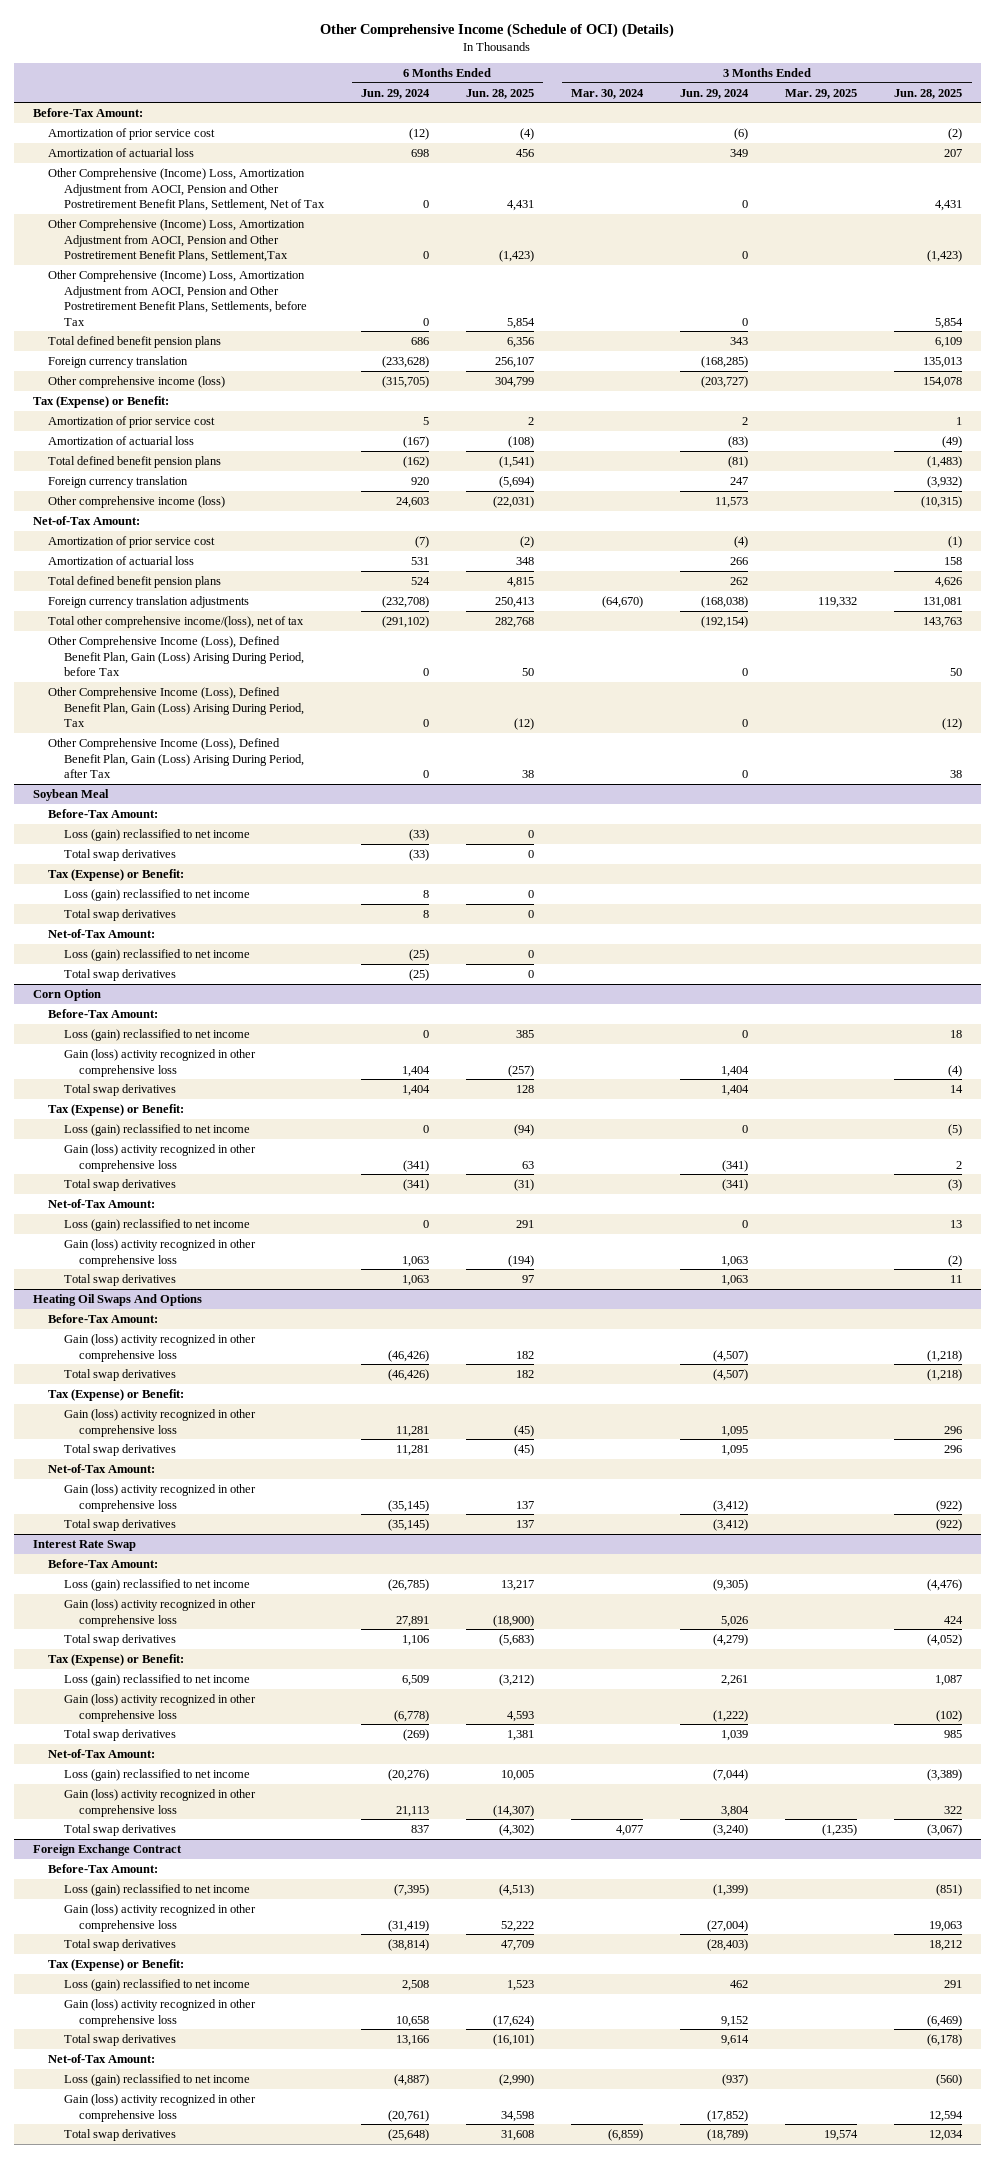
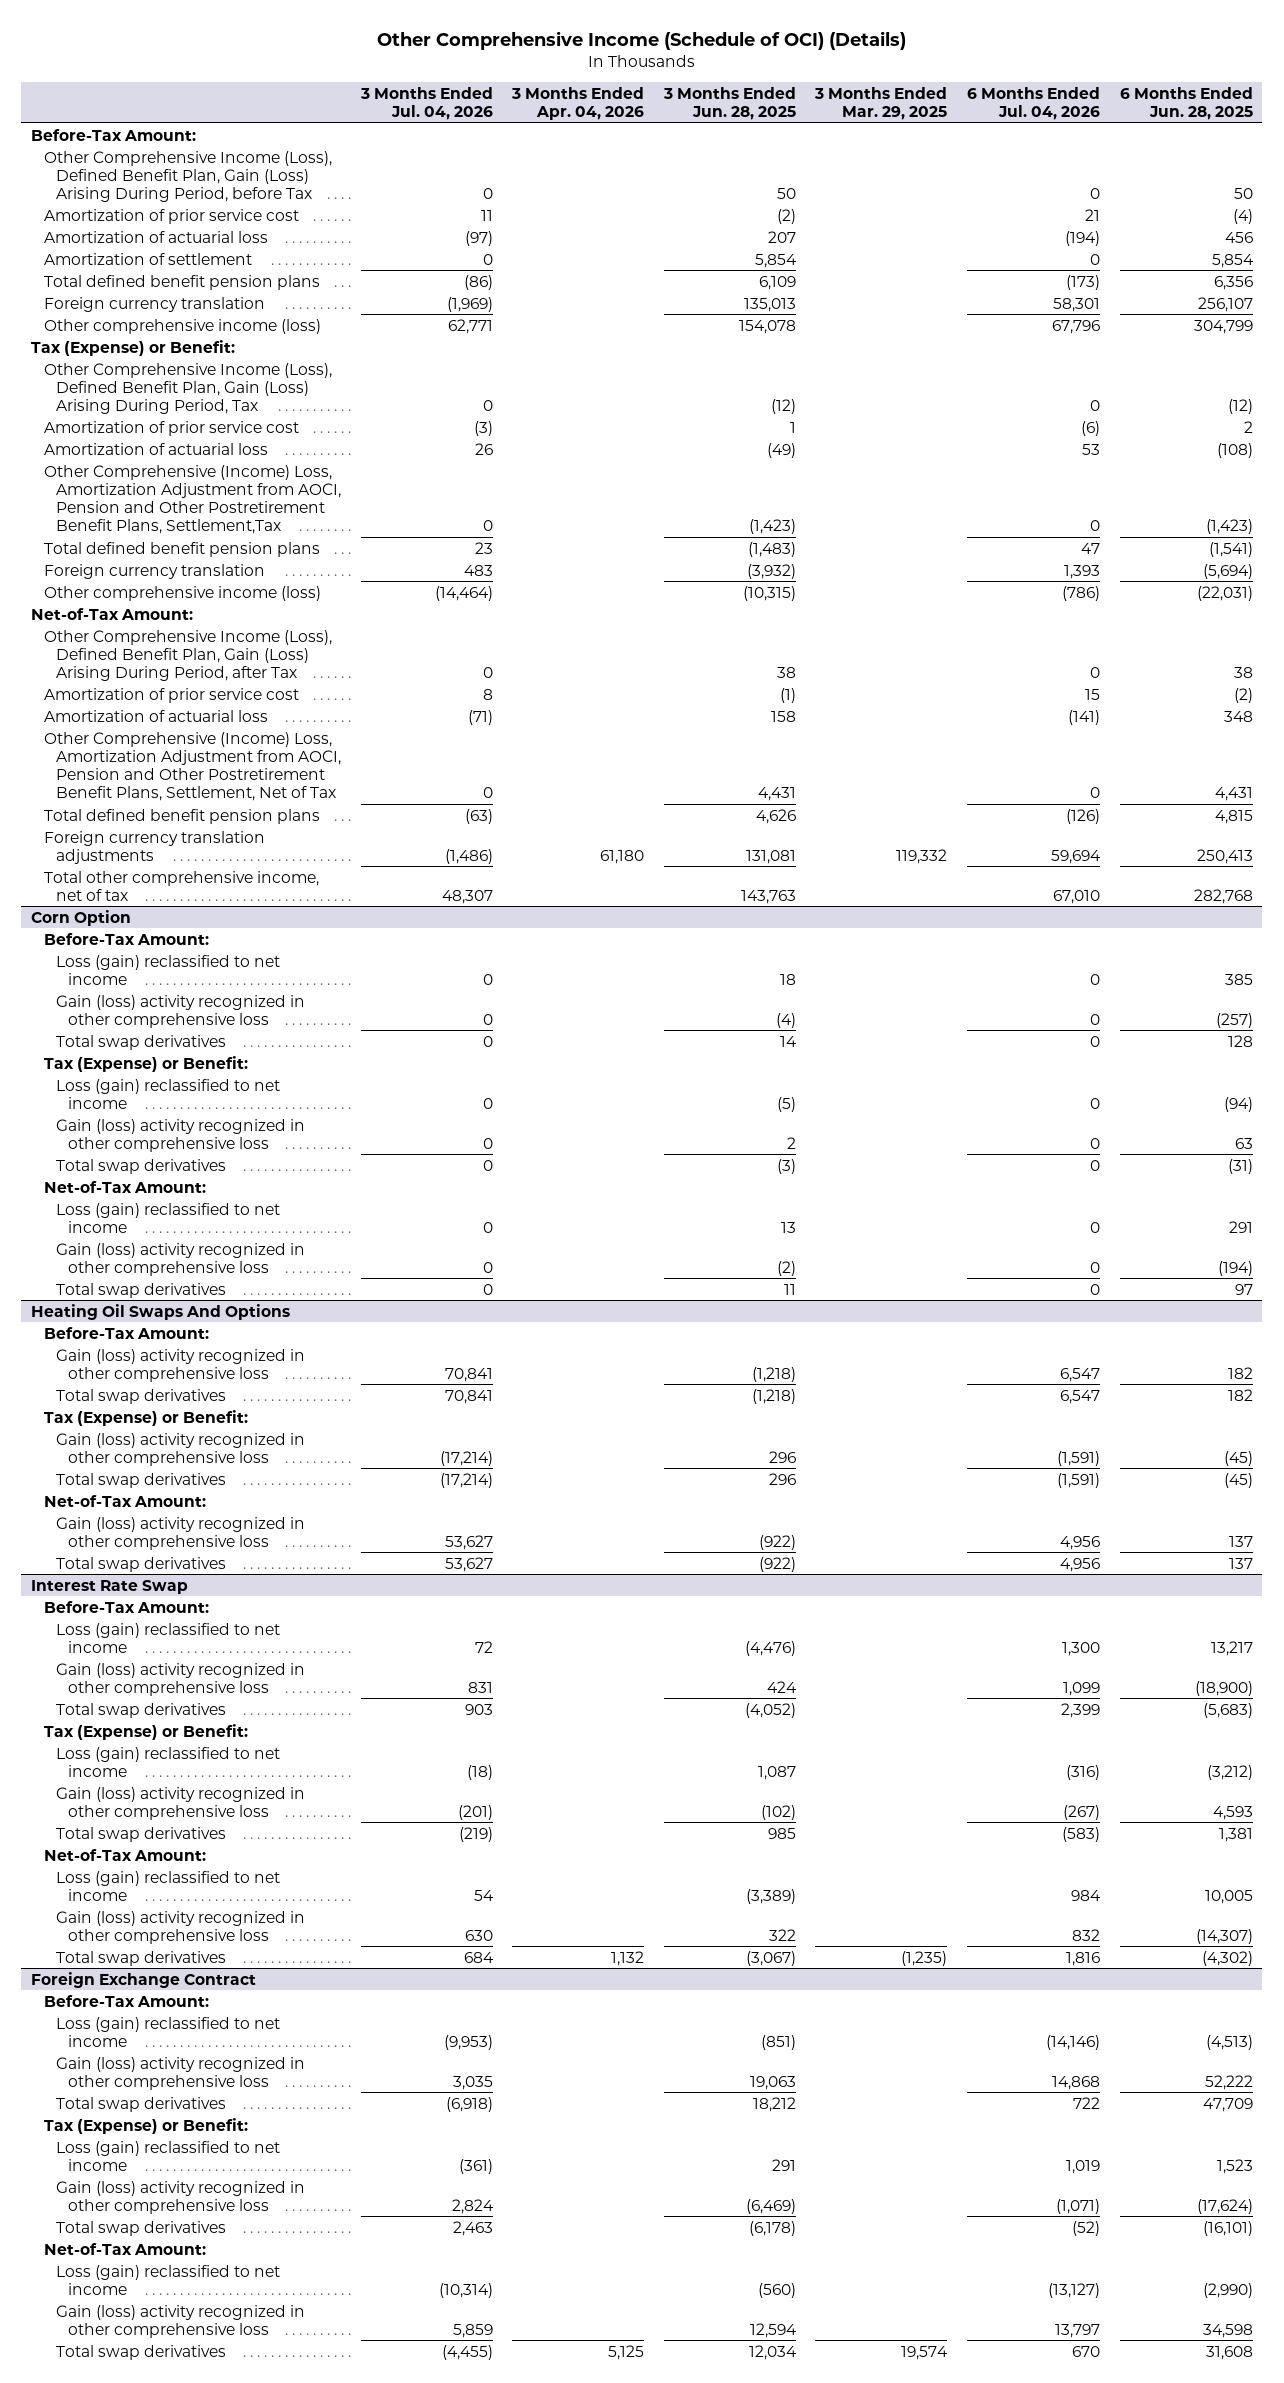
[360,88,430,99] Jun. 29, 2024 -> none
[571,88,645,99] Mar. 30, 2024 -> none
[680,88,750,99] Jun. 29, 2024 -> none
none -> [359,86,493,120] 3 Months Ended Jul. 04, 2026
none -> [511,86,645,120] 3 Months Ended Apr. 04, 2026
none -> [967,86,1101,120] 6 Months Ended Jul. 04, 2026
[48,635,304,677] Other Comprehensive Income (Loss), Defined Benefit Plan, Gain (Loss) Arising During Period, before Tax -> [43,150,332,202] Other Comprehensive Income (Loss), Defined Benefit Plan, Gain (Loss) Arising During Period, before Tax
[48,269,307,326] Other Comprehensive (Income) Loss, Amortization Adjustment from AOCI, Pension and Other Postretirement Benefit Plans, Settlements, before Tax -> [43,252,252,265] Amortization of settlement
[48,686,304,728] Other Comprehensive Income (Loss), Defined Benefit Plan, Gain (Loss) Arising During Period, Tax -> [43,362,332,414] Other Comprehensive Income (Loss), Defined Benefit Plan, Gain (Loss) Arising During Period, Tax
[48,218,306,263] Other Comprehensive (Income) Loss, Amortization Adjustment from AOCI, Pension and Other Postretirement Benefit Plans, Settlement,Tax -> [43,464,341,534] Other Comprehensive (Income) Loss, Amortization Adjustment from AOCI, Pension and Other Postretirement Benefit Plans, Settlement,Tax
[48,737,304,779] Other Comprehensive Income (Loss), Defined Benefit Plan, Gain (Loss) Arising During Period, after Tax -> [43,629,332,681] Other Comprehensive Income (Loss), Defined Benefit Plan, Gain (Loss) Arising During Period, after Tax
[48,167,325,212] Other Comprehensive (Income) Loss, Amortization Adjustment from AOCI, Pension and Other Postretirement Benefit Plans, Settlement, Net of Tax -> [43,731,341,801] Other Comprehensive (Income) Loss, Amortization Adjustment from AOCI, Pension and Other Postretirement Benefit Plans, Settlement, Net of Tax
[32,788,109,801] Soybean Meal -> none
[48,808,159,818] Before-Tax Amount: -> none
[63,828,250,841] Loss (gain) reclassified to net income -> none
[63,848,176,861] Total swap derivatives -> none
[48,868,185,881] Tax (Expense) or Benefit: -> none
[63,888,250,901] Loss (gain) reclassified to net income -> none
[63,908,176,921] Total swap derivatives -> none
[48,928,156,938] Net-of-Tax Amount: -> none
[63,948,250,961] Loss (gain) reclassified to net income -> none
[63,968,176,981] Total swap derivatives -> none
[48,615,305,628] Total other comprehensive income/(loss), net of tax -> [43,870,319,901] Total other comprehensive income, net of tax

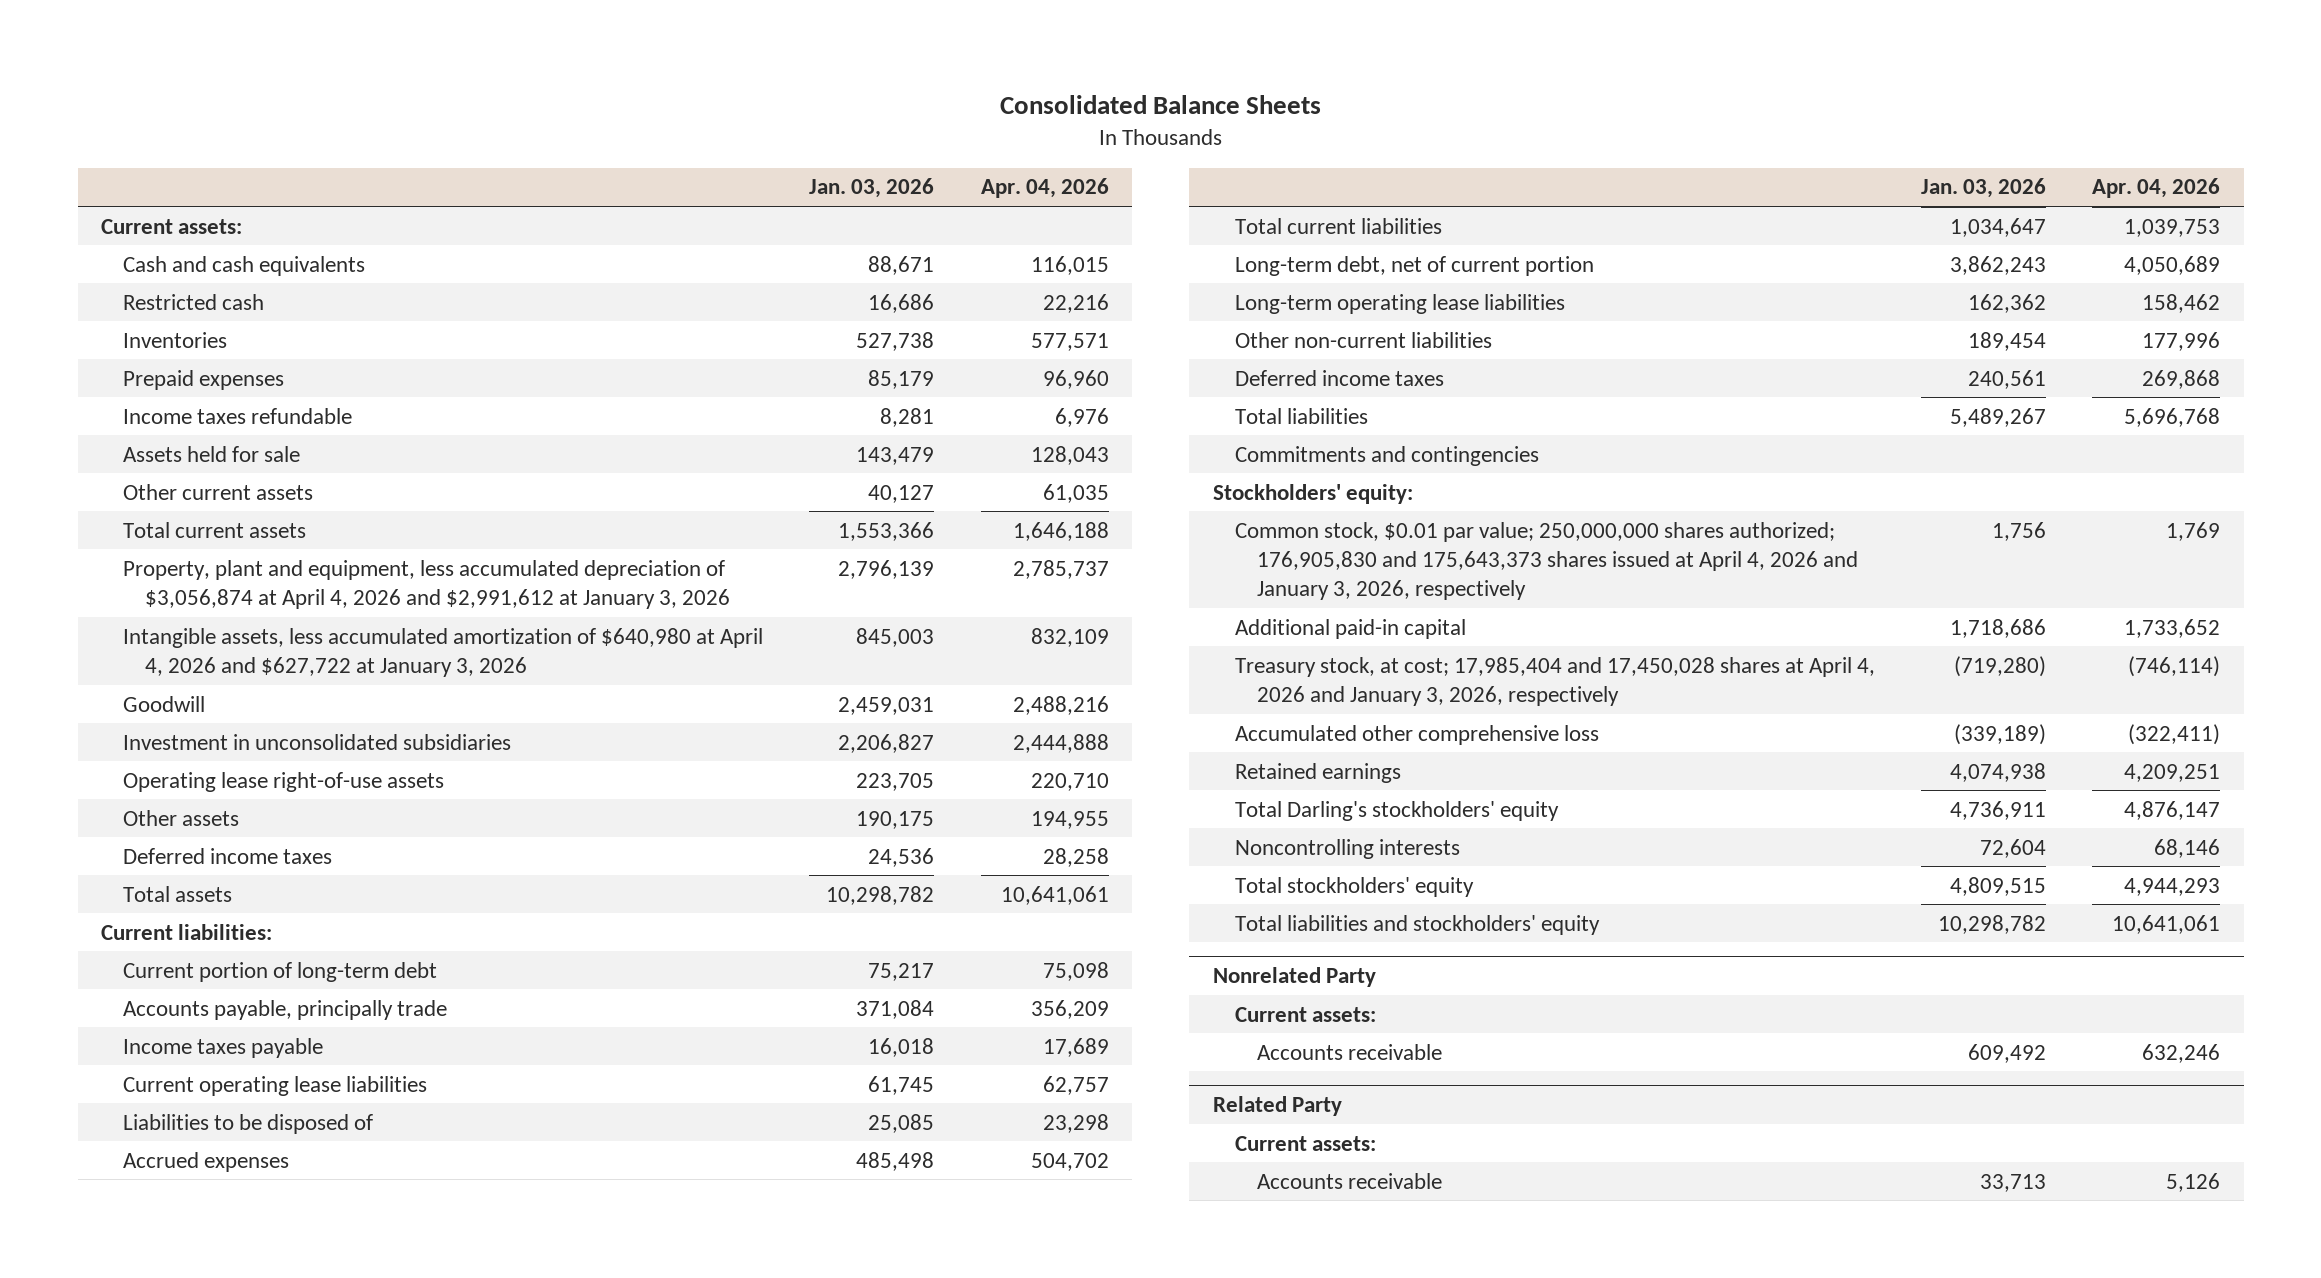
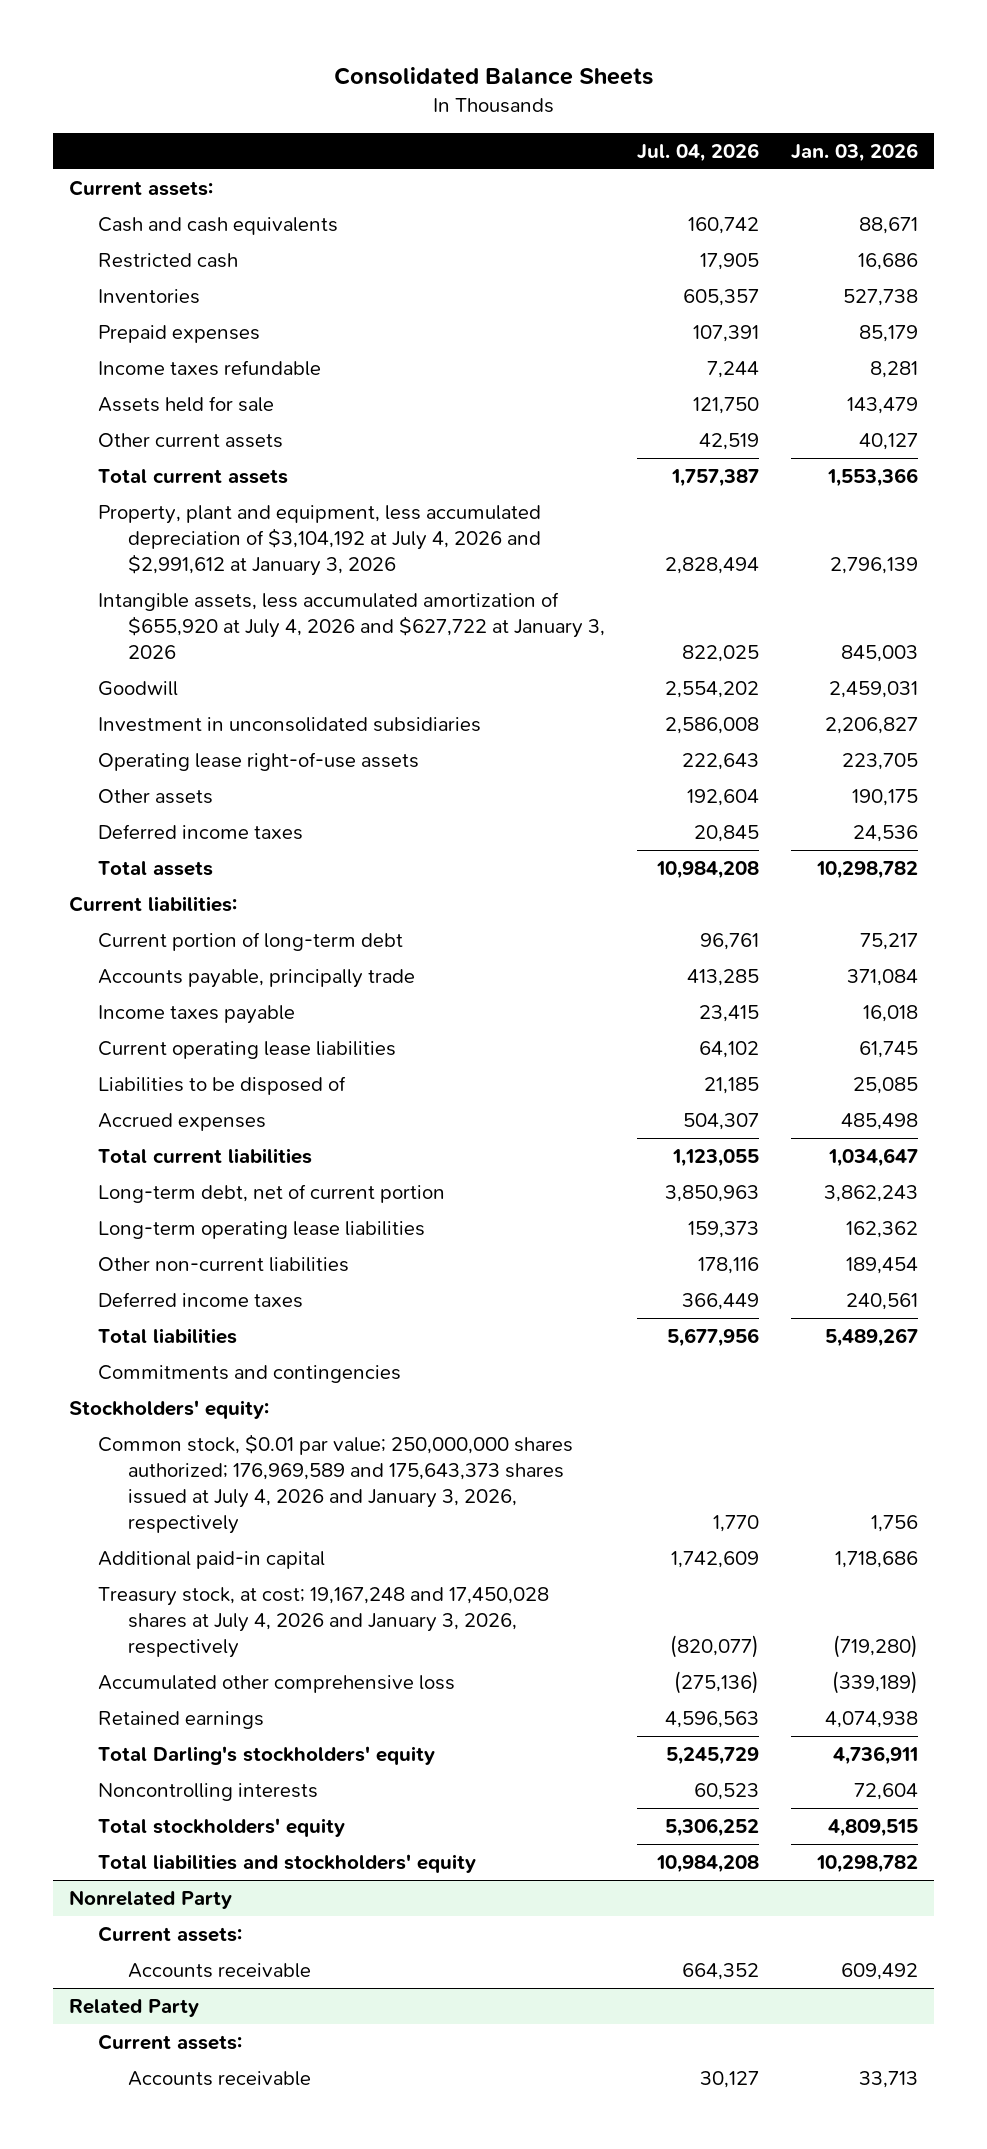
[980,178,1109,199] Apr. 04, 2026 -> none
none -> [636,142,759,162] Jul. 04, 2026
[123,559,731,610] Property, plant and equipment, less accumulated depreciation of $3,056,874 at April 4, 2026 and $2,991,612 at January 3, 2026 -> [98,504,542,577] Property, plant and equipment, less accumulated depreciation of $3,104,192 at July 4, 2026 and $2,991,612 at January 3, 2026
[123,627,764,678] Intangible assets, less accumulated amortization of $640,980 at April 4, 2026 and $627,722 at January 3, 2026 -> [98,591,605,660] Intangible assets, less accumulated amortization of $655,920 at July 4, 2026 and $627,722 at January 3, 2026
[1234,521,1858,601] Common stock, $0.01 par value; 250,000,000 shares authorized; 176,905,830 and 175,643,373 shares issued at April 4, 2026 and January 3, 2026, respectively -> [98,1433,574,1535] Common stock, $0.01 par value; 250,000,000 shares authorized; 176,969,589 and 175,643,373 shares issued at July 4, 2026 and January 3, 2026, respectively
[1234,656,1875,707] Treasury stock, at cost; 17,985,404 and 17,450,028 shares at April 4, 2026 and January 3, 2026, respectively -> [98,1586,550,1659] Treasury stock, at cost; 19,167,248 and 17,450,028 shares at July 4, 2026 and January 3, 2026, respectively

